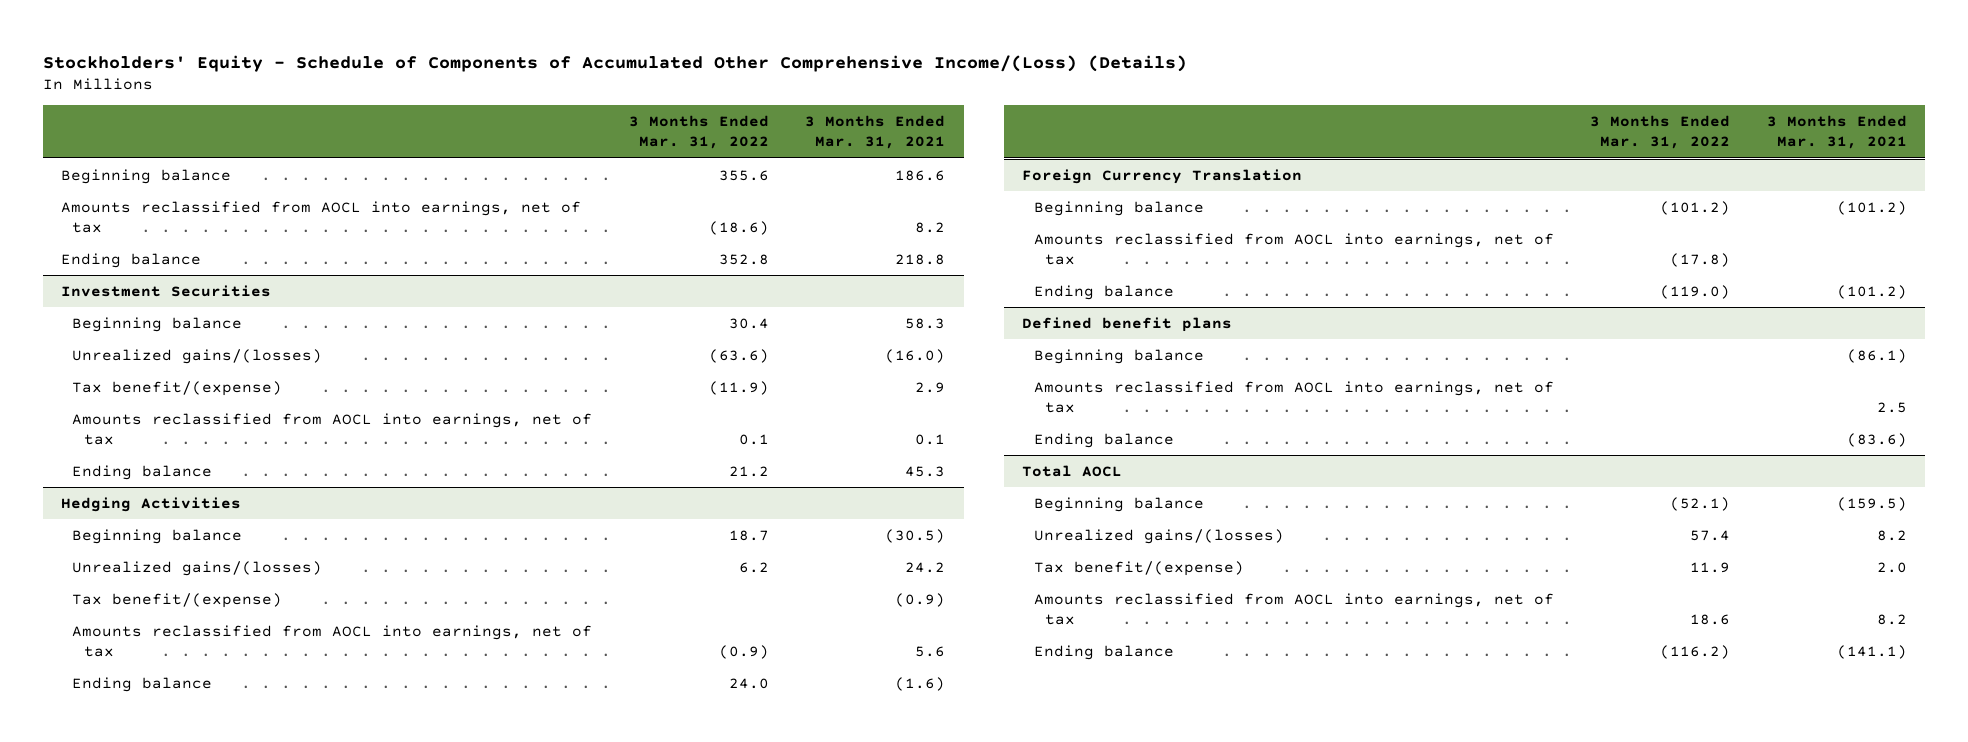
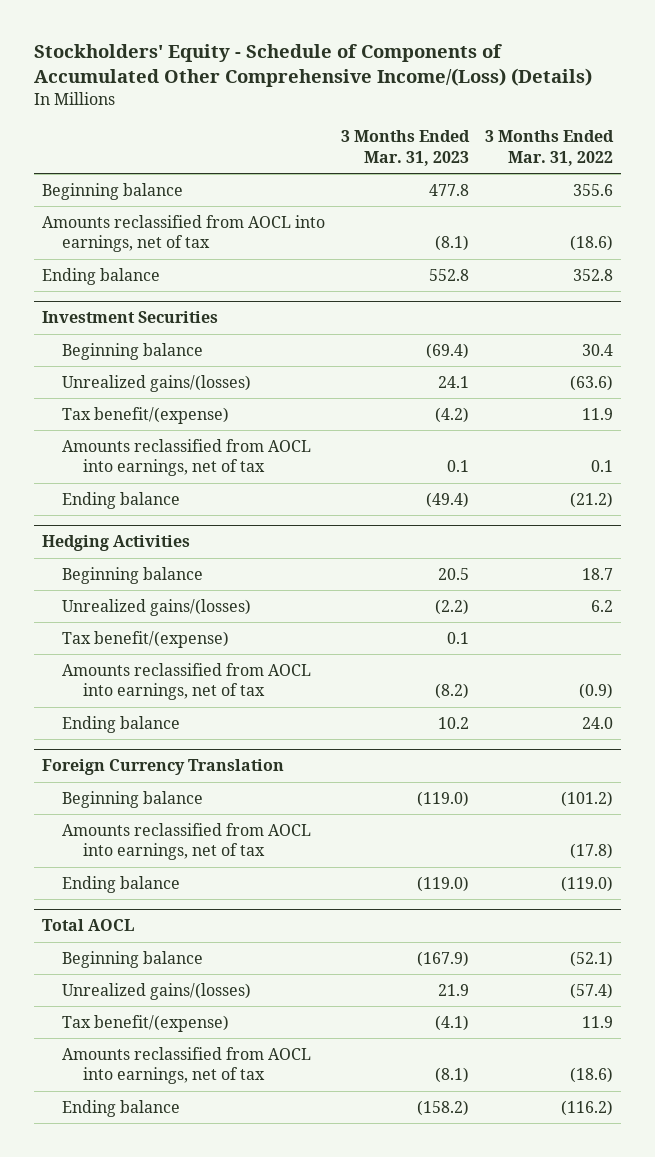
[805,115,946,150] 3 Months Ended Mar. 31, 2021 -> none
none -> [341,130,471,166] 3 Months Ended Mar. 31, 2023
[708,380,769,395] (11.9) -> [582,407,614,420] 11.9
[728,465,769,477] 21.2 -> [570,491,614,508] (21.2)
[1022,316,1233,332] Defined benefit plans -> none
[1033,348,1204,364] Beginning balance -> none
[1033,380,1554,413] Amounts reclassified from AOCL into earnings, net of tax -> none
[1033,432,1174,448] Ending balance -> none
[1690,529,1731,541] 57.4 -> [570,982,614,999] (57.4)
[1690,613,1731,625] 18.6 -> [570,1067,614,1084] (18.6)

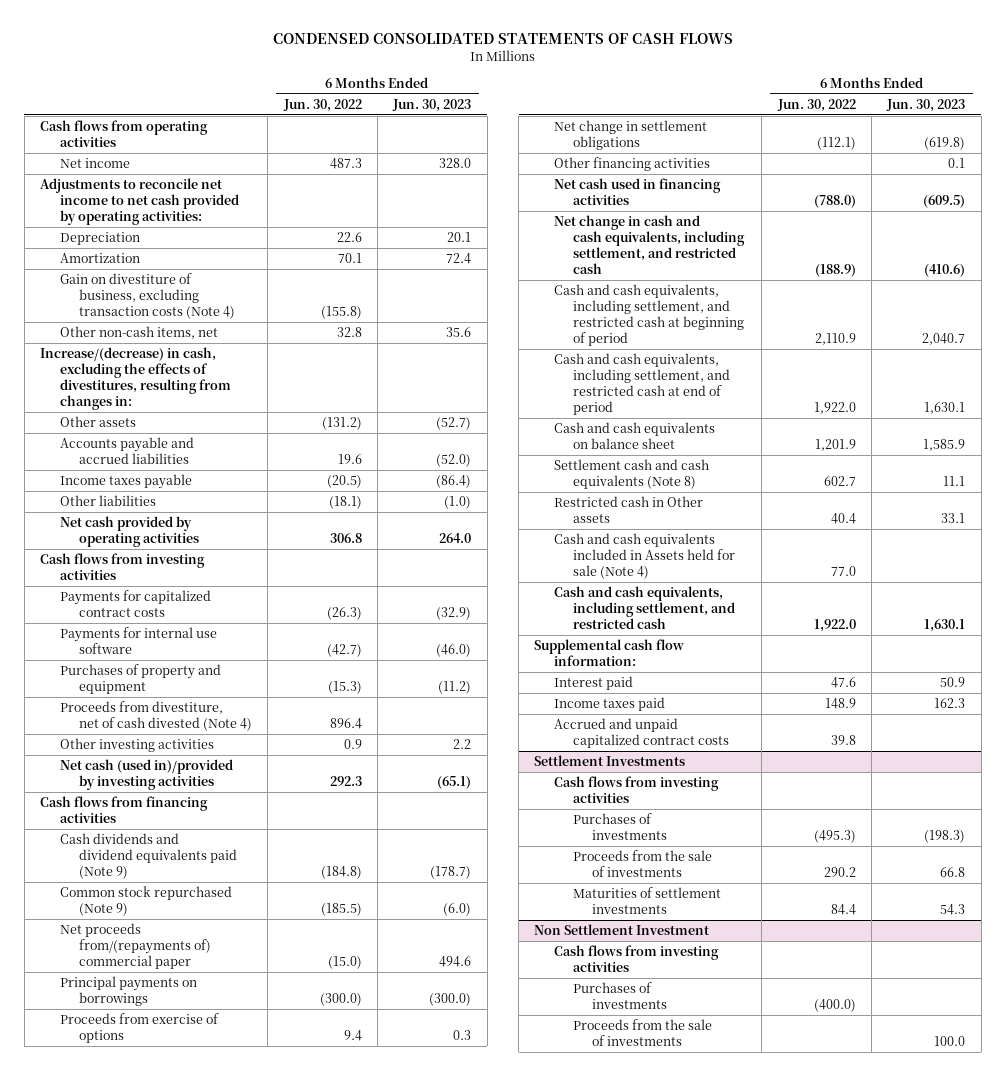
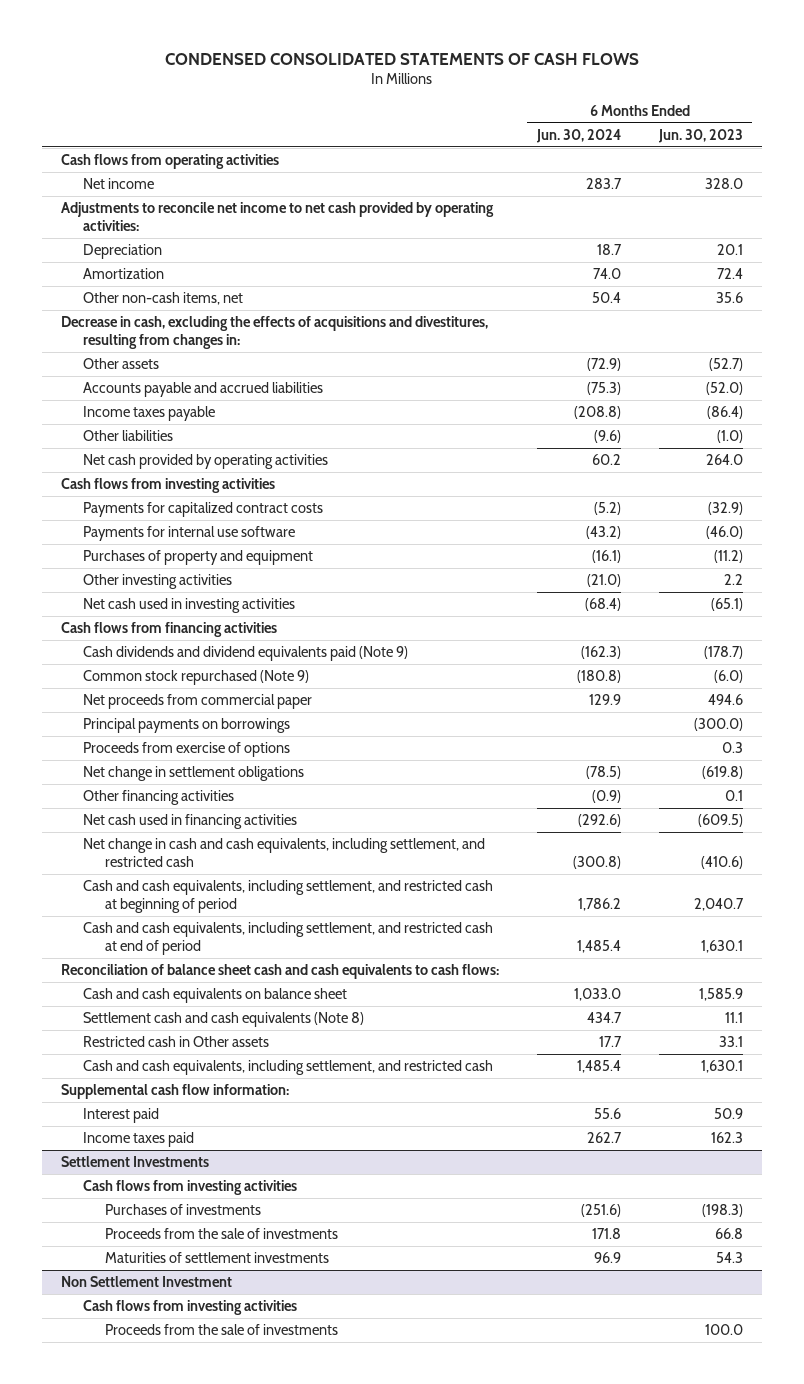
[282,98,362,112] Jun. 30, 2022 -> none
none -> [535,128,621,143] Jun. 30, 2024
[59,272,235,320] Gain on divestiture of business, excluding transaction costs (Note 4) -> none
[40,346,231,411] Increase/(decrease) in cash, excluding the effects of divestitures, resulting from changes in: -> [60,316,488,350] Decrease in cash, excluding the effects of acquisitions and divestitures, resulting from changes in:
[59,700,252,732] Proceeds from divestiture, net of cash divested (Note 4) -> none
[59,758,233,791] Net cash (used in)/provided by investing activities -> [83,598,296,614] Net cash used in investing activities
[59,922,211,970] Net proceeds from/(repayments of) commercial paper -> [83,694,313,710] Net proceeds from commercial paper
none -> [60,964,499,980] Reconciliation of balance sheet cash and cash equivalents to cash flows:
[553,532,735,580] Cash and cash equivalents included in Assets held for sale (Note 4) -> none
[553,717,729,749] Accrued and unpaid capitalized contract costs -> none
[572,981,668,1010] Purchases of investments -> none

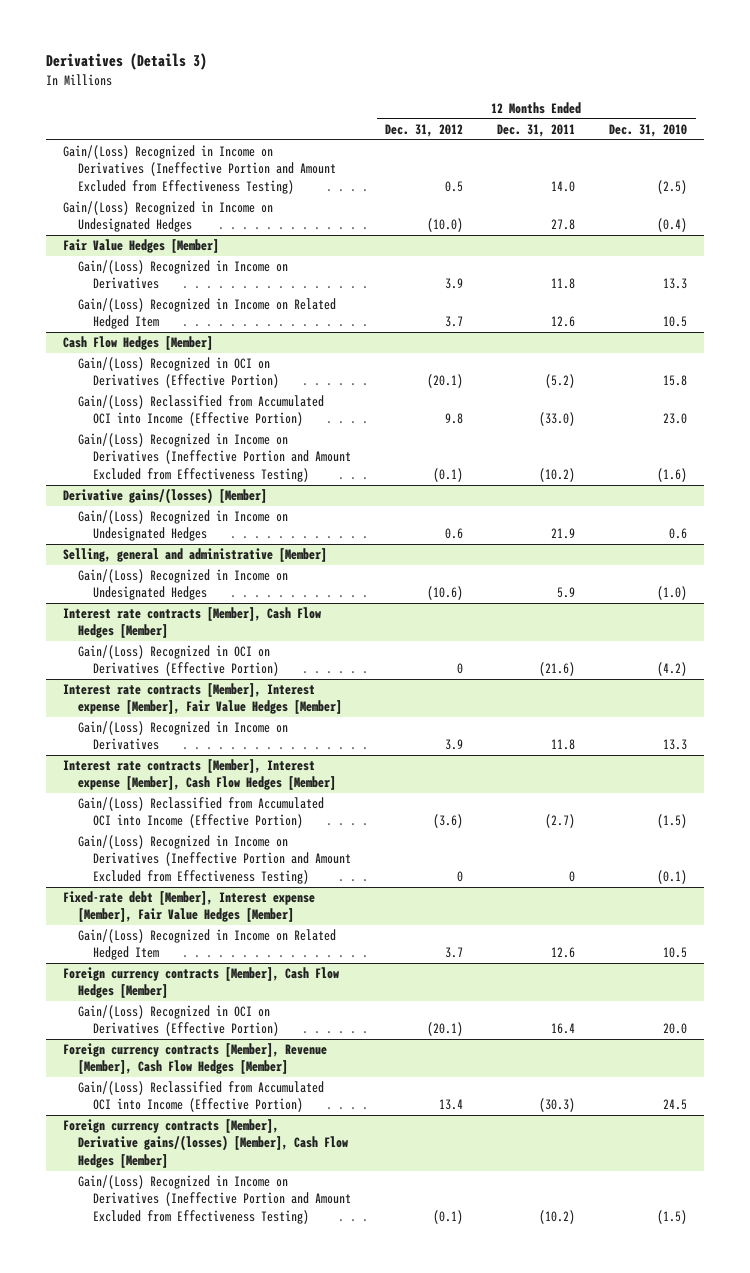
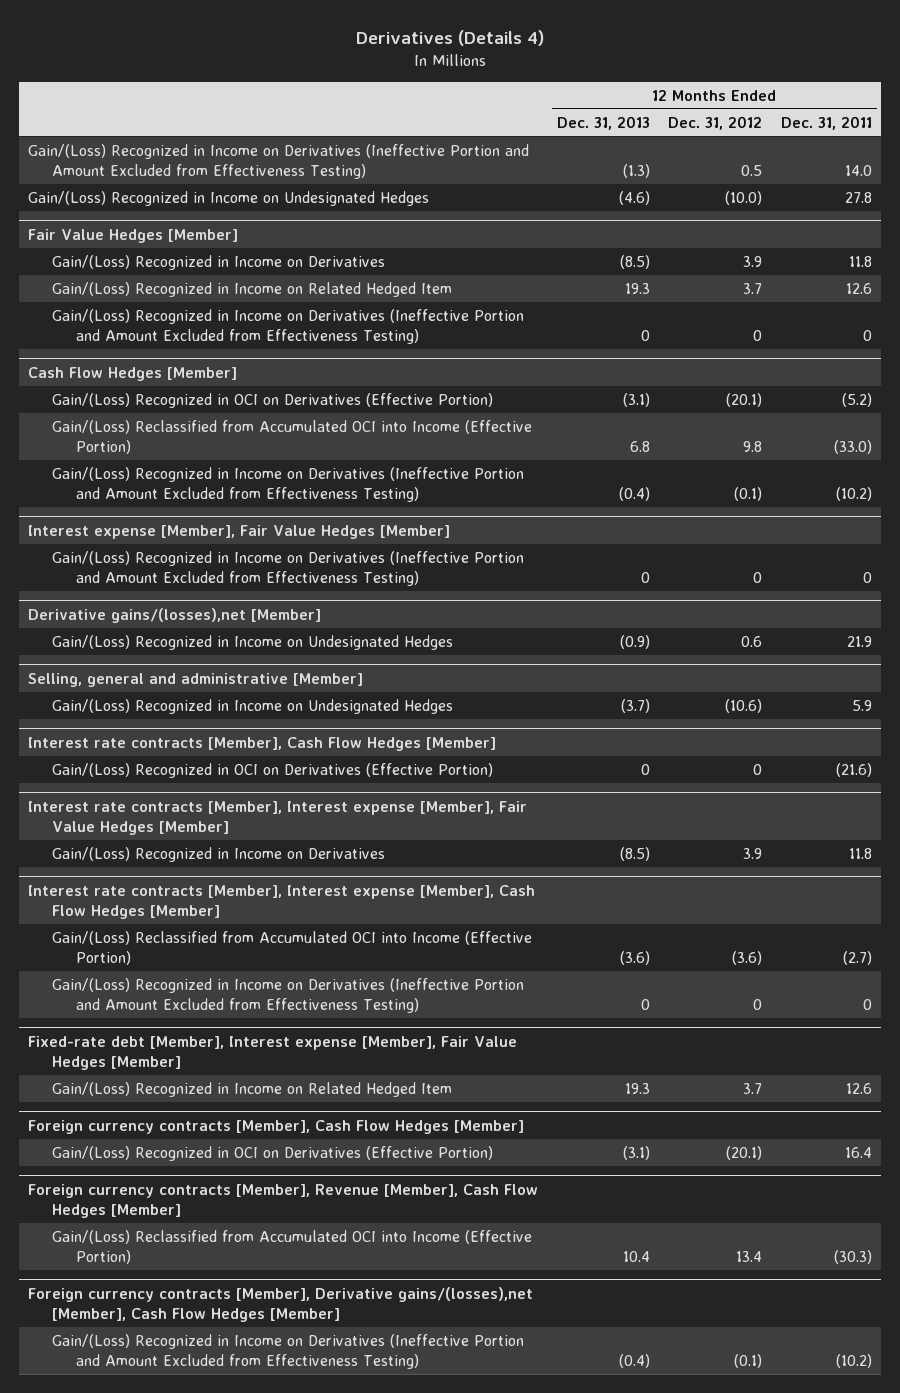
[45,53,207,71] Derivatives (Details 3) -> [356,29,545,46] Derivatives (Details 4)
[609,123,688,137] Dec. 31, 2010 -> none
none -> [556,115,650,130] Dec. 31, 2013
none -> [51,308,524,344] Gain/(Loss) Recognized in Income on Derivatives (Ineffective Portion and Amount Excluded from Effectiveness Testing)
none -> [27,524,450,539] Interest expense [Member], Fair Value Hedges [Member]
none -> [51,550,524,586] Gain/(Loss) Recognized in Income on Derivatives (Ineffective Portion and Amount Excluded from Effectiveness Testing)
[62,488,267,505] Derivative gains/(losses) [Member] -> [27,607,321,623] Derivative gains/(losses),net [Member]
[62,1119,348,1168] Foreign currency contracts [Member], Derivative gains/(losses) [Member], Cash Flow Hedges [Member] -> [27,1286,533,1322] Foreign currency contracts [Member], Derivative gains/(losses),net [Member], Cash Flow Hedges [Member]

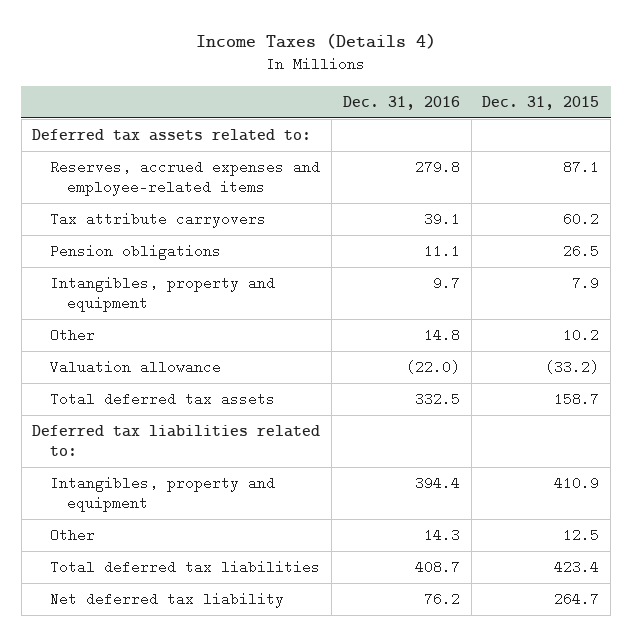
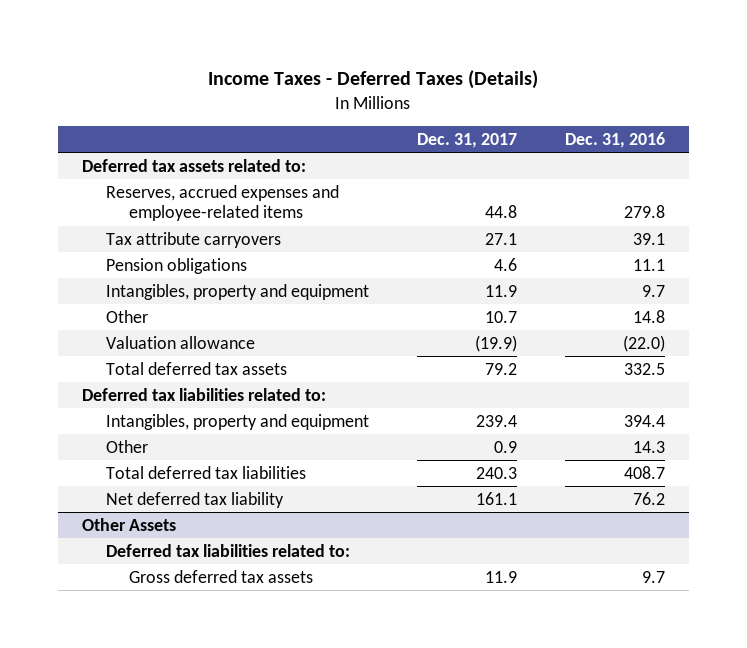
[195,33,436,50] Income Taxes (Details 4) -> [208,70,539,90] Income Taxes - Deferred Taxes (Details)
[482,96,600,111] Dec. 31, 2015 -> none
none -> [416,132,517,148] Dec. 31, 2017
none -> [82,517,177,531] Other Assets
none -> [105,543,350,557] Deferred tax liabilities related to:
none -> [128,569,313,583] Gross deferred tax assets

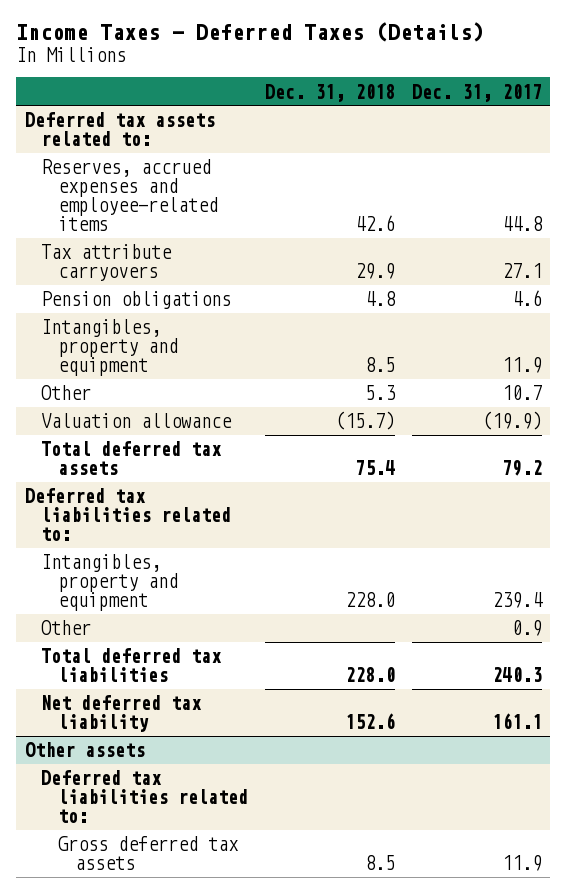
[564,131,665,148] Dec. 31, 2016 -> none
none -> [264,83,395,102] Dec. 31, 2018
[82,517,177,531] Other Assets -> [24,742,145,758] Other assets

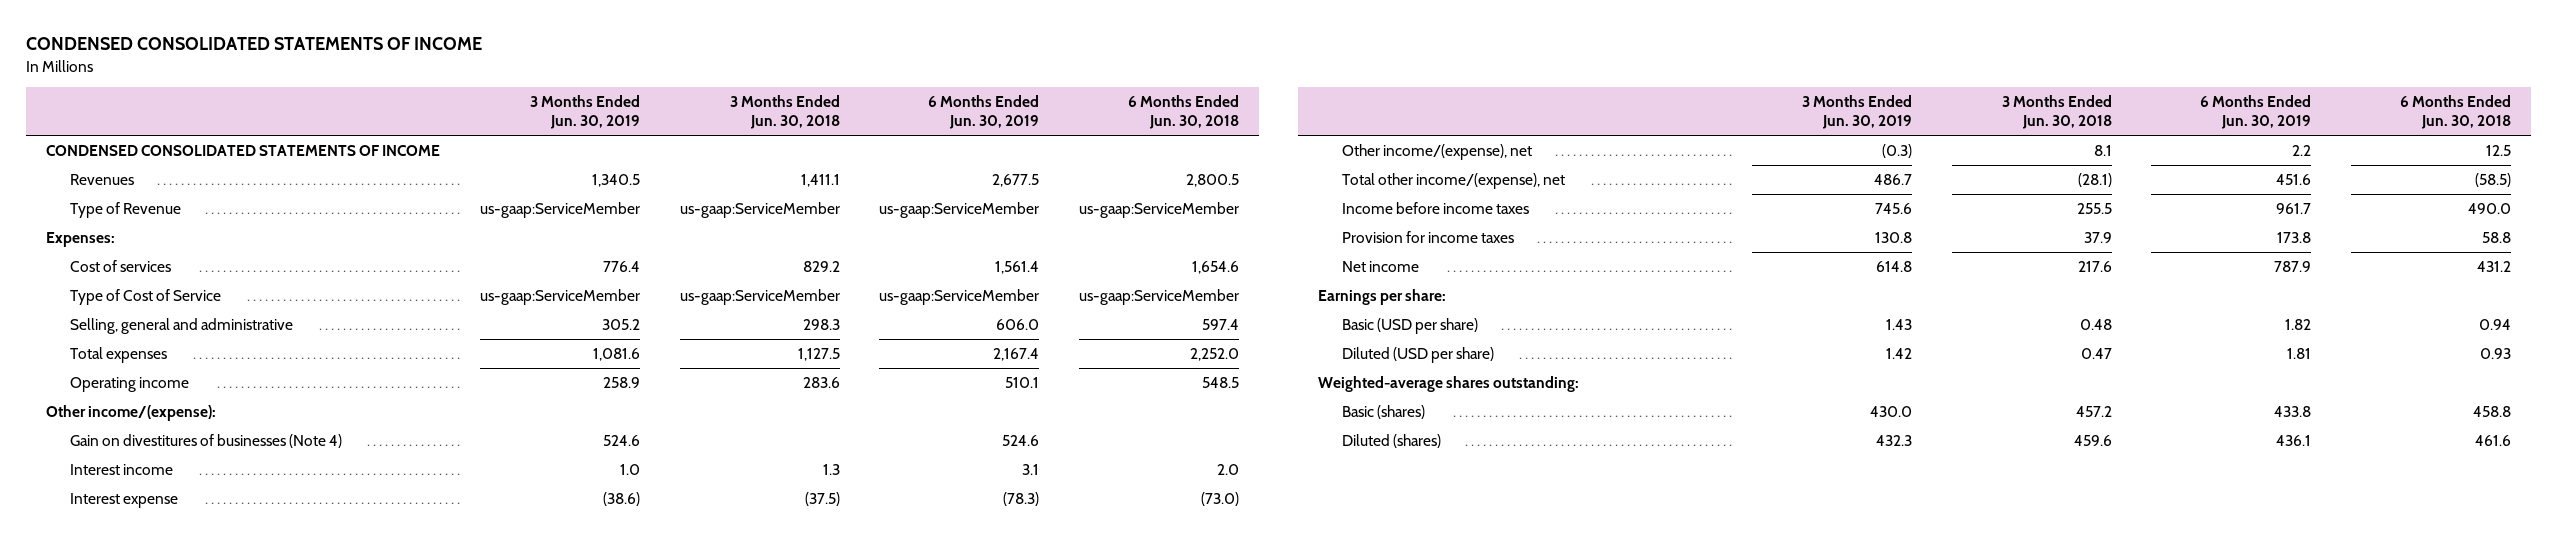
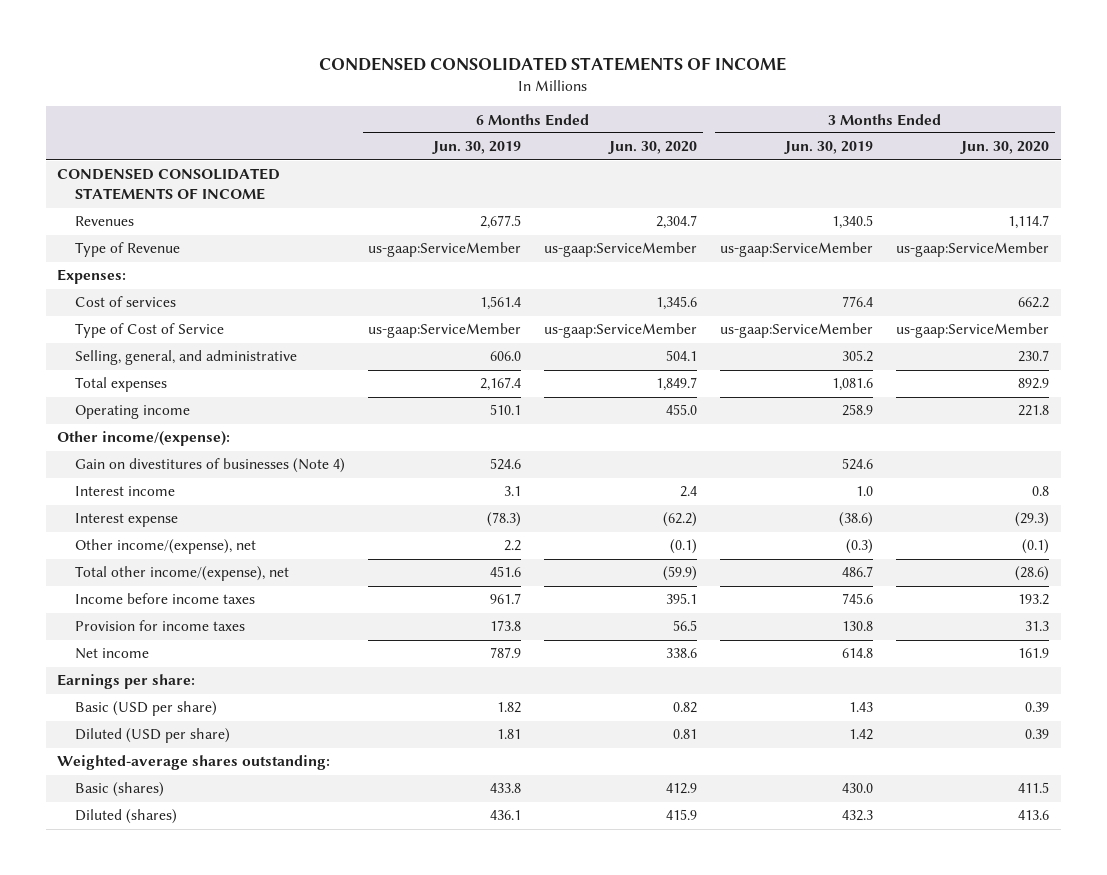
[729,95,840,130] 3 Months Ended Jun. 30, 2018 -> none
[1128,95,1240,130] 6 Months Ended Jun. 30, 2018 -> none
none -> [608,141,698,155] Jun. 30, 2020
none -> [960,141,1050,155] Jun. 30, 2020
[69,317,293,334] Selling, general and administrative -> [75,350,298,366] Selling, general, and administrative

